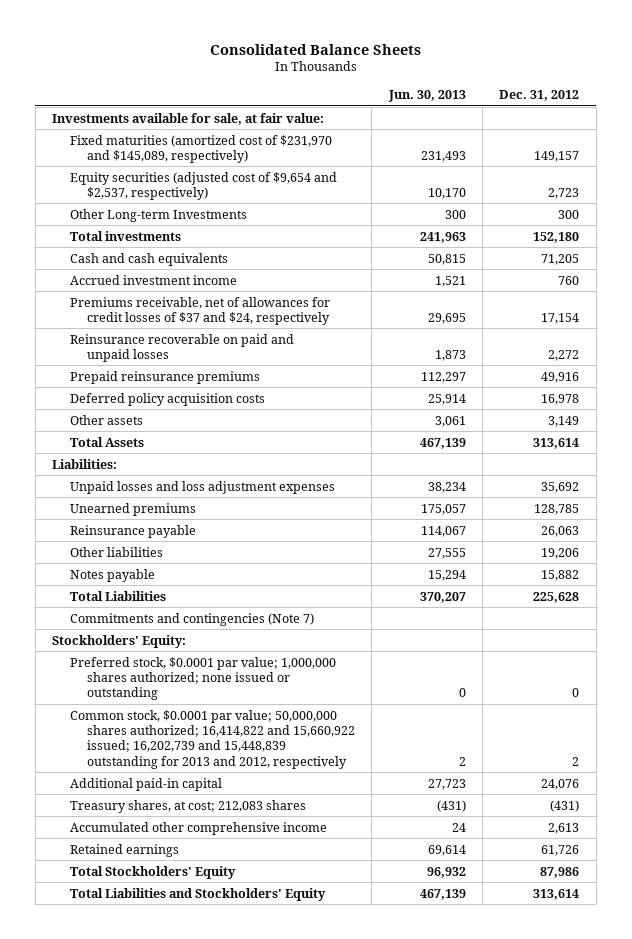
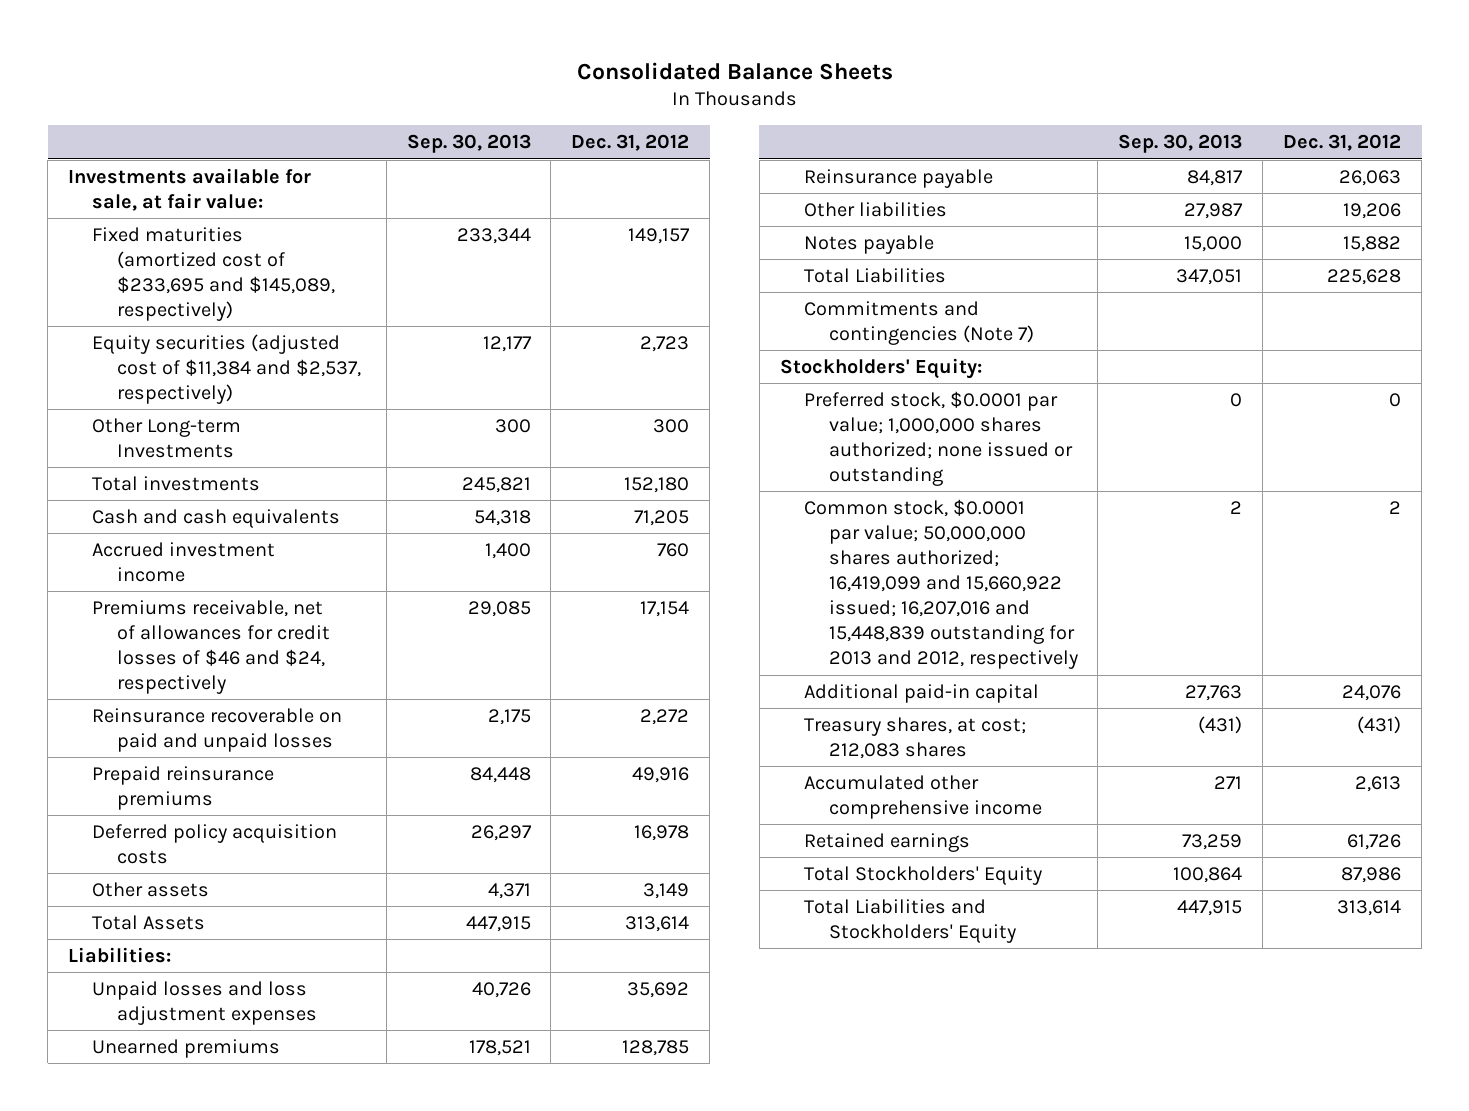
[387,90,466,103] Jun. 30, 2013 -> none
none -> [406,134,531,154] Sep. 30, 2013
[69,134,332,163] Fixed maturities (amortized cost of $231,970 and $145,089, respectively) -> [92,226,335,322] Fixed maturities (amortized cost of $233,695 and $145,089, respectively)
[69,171,337,200] Equity securities (adjusted cost of $9,654 and $2,537, respectively) -> [92,333,361,405] Equity securities (adjusted cost of $11,384 and $2,537, respectively)
[69,296,330,325] Premiums receivable, net of allowances for credit losses of $37 and $24, respectively -> [92,599,330,695] Premiums receivable, net of allowances for credit losses of $46 and $24, respectively
[69,709,355,769] Common stock, $0.0001 par value; 50,000,000 shares authorized; 16,414,822 and 15,660,922 issued; 16,202,739 and 15,448,839 outstanding for 2013 and 2012, respectively -> [804,498,1078,670] Common stock, $0.0001 par value; 50,000,000 shares authorized; 16,419,099 and 15,660,922 issued; 16,207,016 and 15,448,839 outstanding for 2013 and 2012, respectively

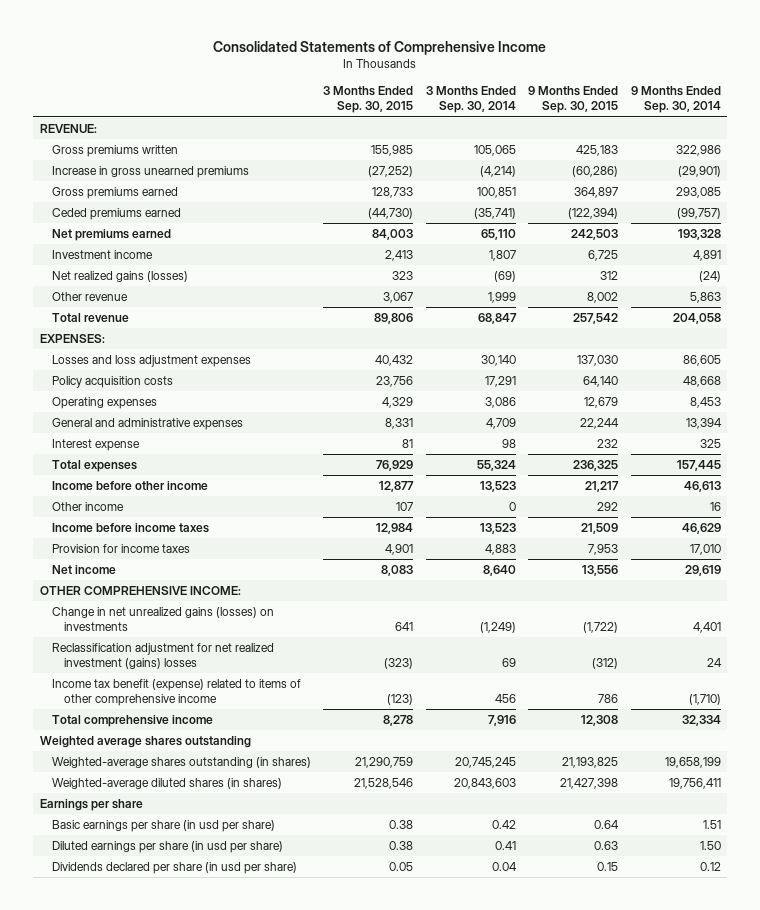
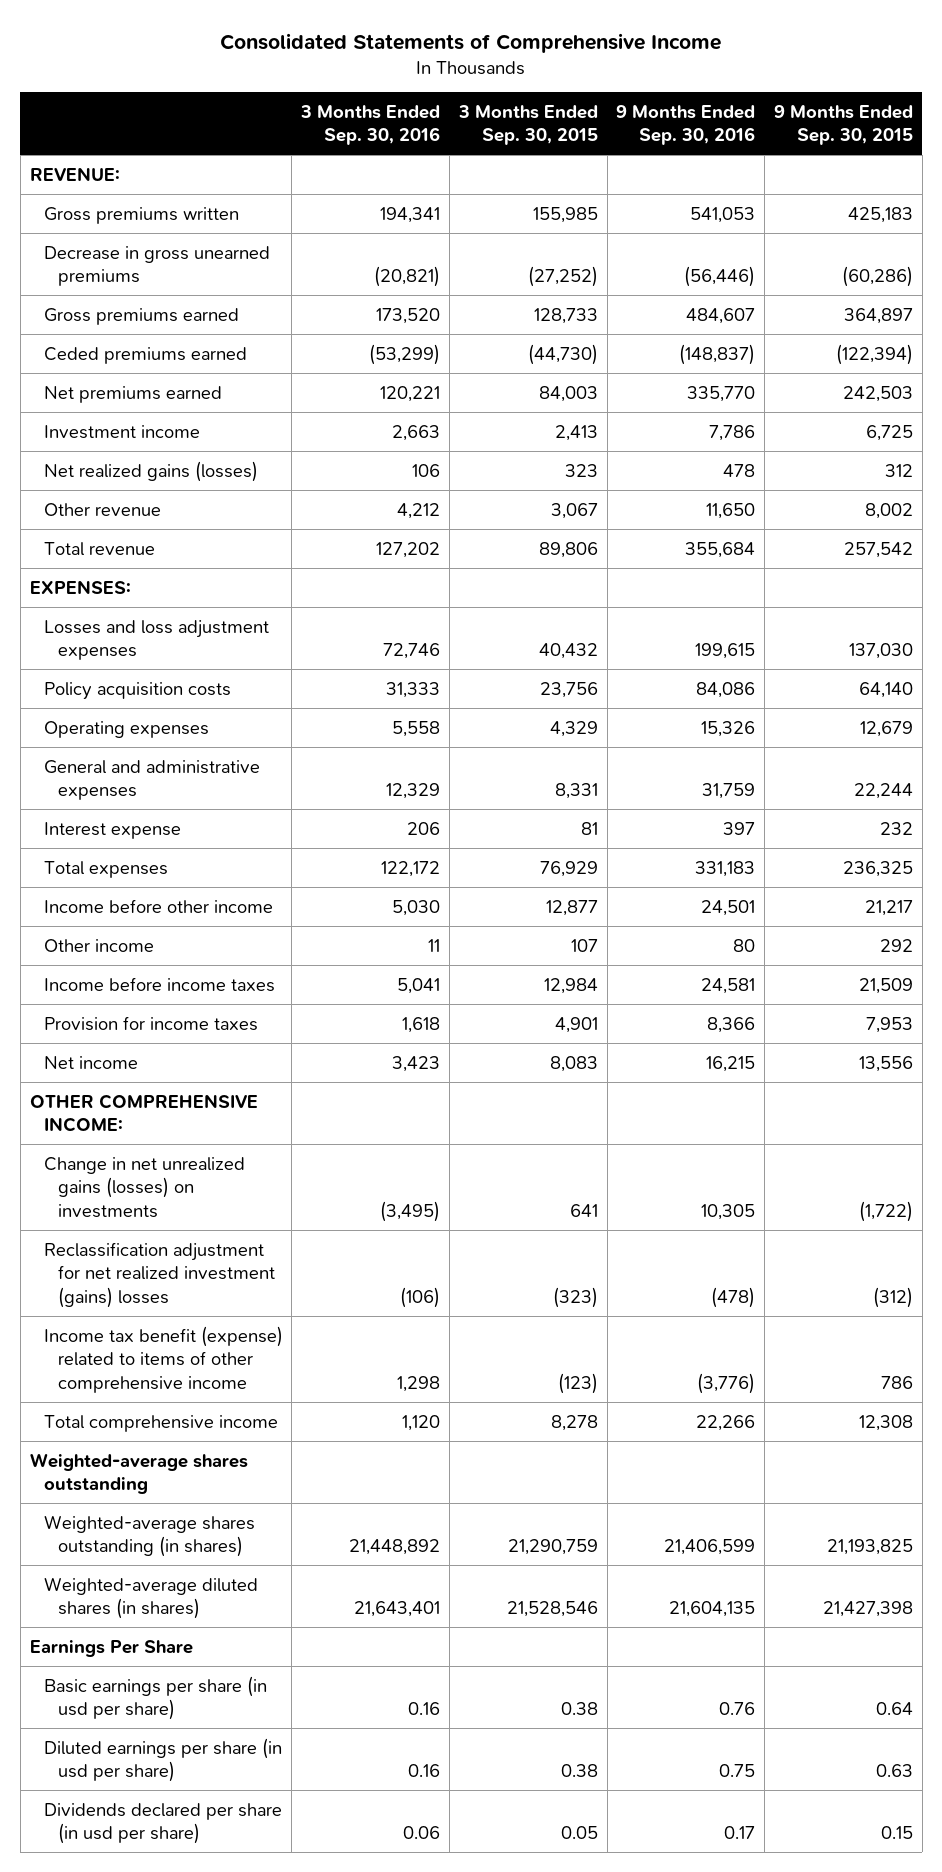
[425,86,516,114] 3 Months Ended Sep. 30, 2014 -> none
[630,86,721,114] 9 Months Ended Sep. 30, 2014 -> none
none -> [300,104,441,146] 3 Months Ended Sep. 30, 2016
none -> [616,104,756,146] 9 Months Ended Sep. 30, 2016
[51,166,249,179] Increase in gross unearned premiums -> [43,245,270,287] Decrease in gross unearned premiums
[39,736,251,749] Weighted average shares outstanding -> [29,1452,248,1495] Weighted-average shares outstanding
[39,799,143,812] Earnings per share -> [29,1639,193,1657] Earnings Per Share

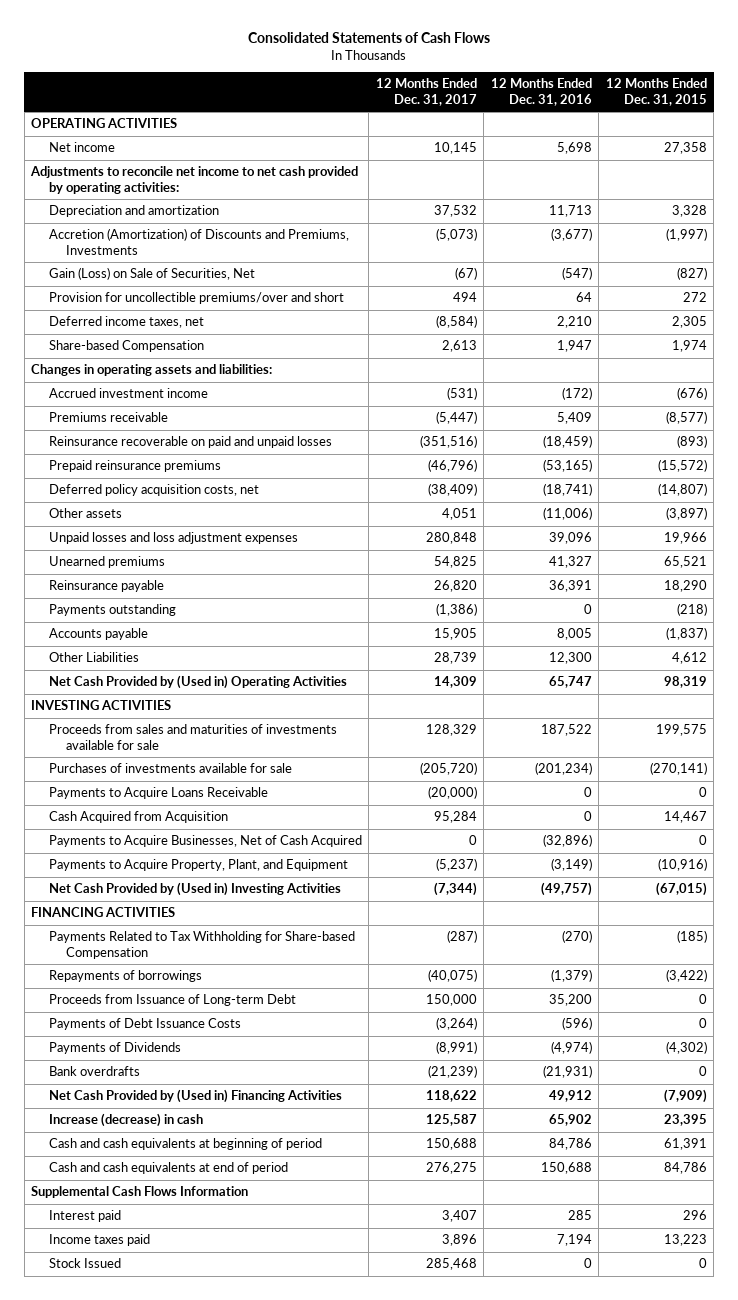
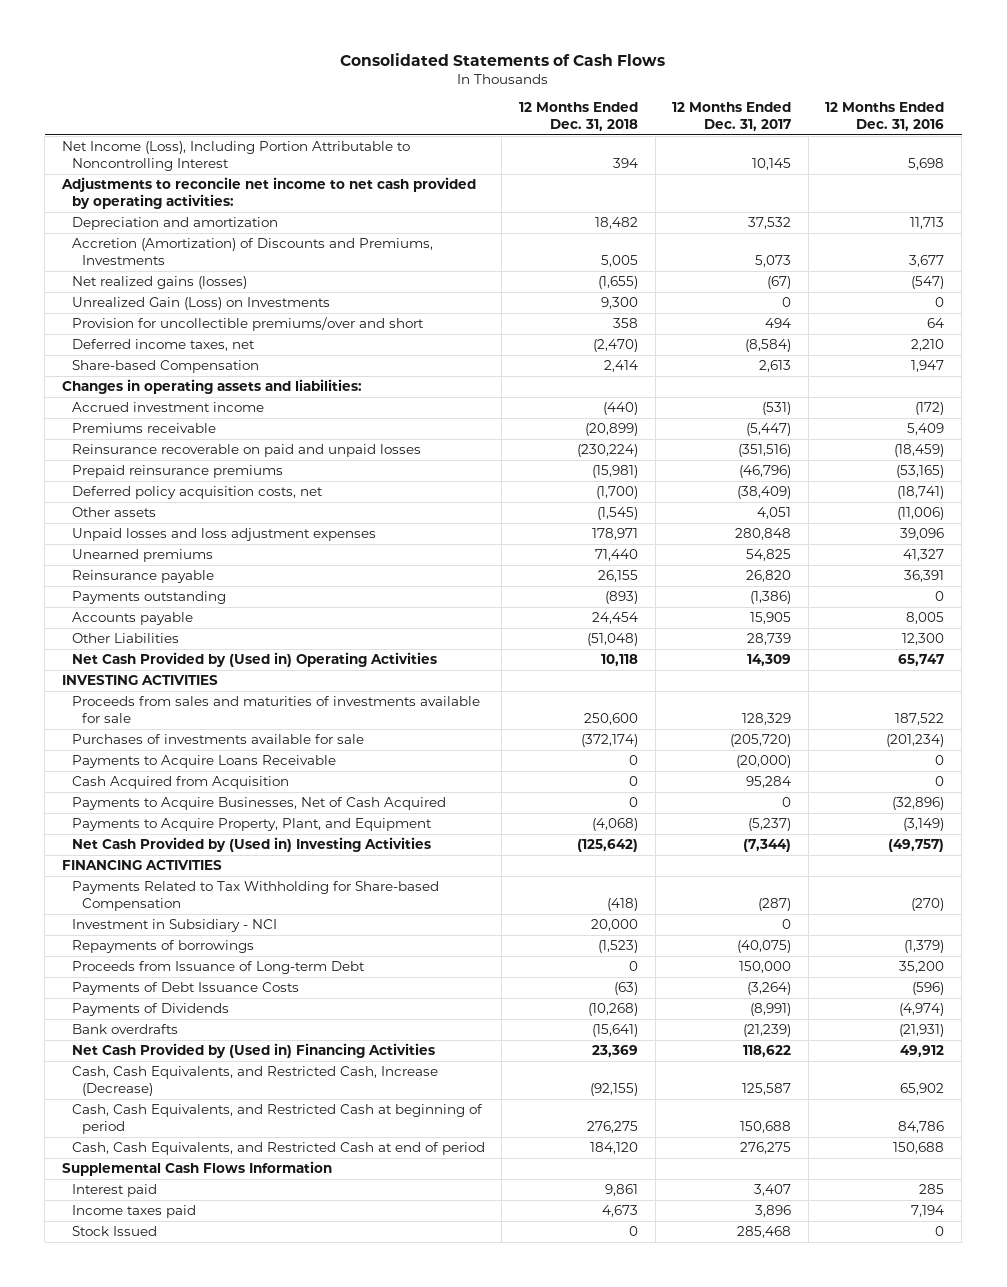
[605,78,707,106] 12 Months Ended Dec. 31, 2015 -> none
none -> [519,102,639,131] 12 Months Ended Dec. 31, 2018
[31,118,178,129] OPERATING ACTIVITIES -> none
[48,142,115,153] Net income -> [62,141,411,171] Net Income (Loss), Including Portion Attributable to Noncontrolling Interest
[435,228,477,242] (5,073) -> [755,254,792,267] 5,073
[550,228,592,242] (3,677) -> [909,254,945,267] 3,677
[48,267,255,281] Gain (Loss) on Sale of Securities, Net -> [71,276,247,290] Net realized gains (losses)
none -> [71,297,330,311] Unrealized Gain (Loss) on Investments
none -> [71,919,277,933] Investment in Subsidiary - NCI
[48,1113,203,1128] Increase (decrease) in cash -> [71,1066,438,1096] Cash, Cash Equivalents, and Restricted Cash, Increase (Decrease)
[48,1138,322,1151] Cash and cash equivalents at beginning of period -> [71,1104,483,1134] Cash, Cash Equivalents, and Restricted Cash at beginning of period
[48,1162,288,1175] Cash and cash equivalents at end of period -> [71,1142,485,1156] Cash, Cash Equivalents, and Restricted Cash at end of period

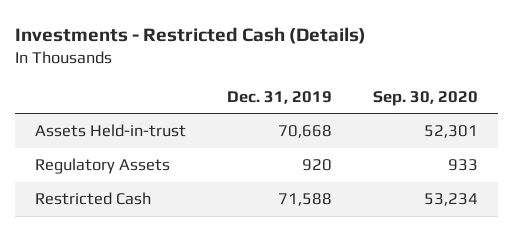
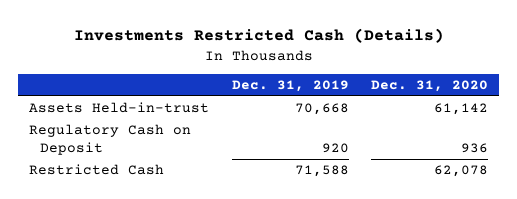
[15,26,367,44] Investments - Restricted Cash (Details) -> [73,28,444,44] Investments Restricted Cash (Details)
[372,91,478,107] Sep. 30, 2020 -> none
none -> [371,80,489,93] Dec. 31, 2020
[35,158,171,175] Regulatory Assets -> none
none -> [29,124,192,156] Regulatory Cash on Deposit

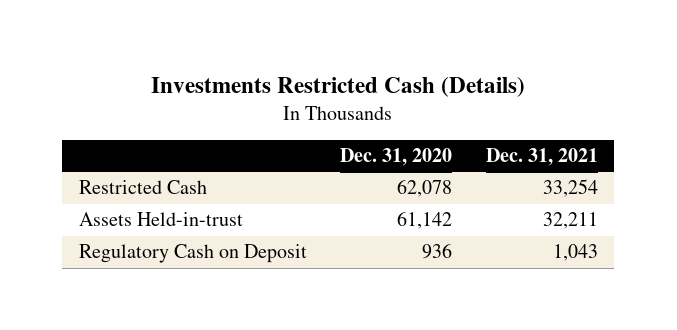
[231,80,349,93] Dec. 31, 2019 -> none
none -> [485,148,598,167] Dec. 31, 2021
[29,164,165,176] Restricted Cash -> [79,180,208,195] Restricted Cash

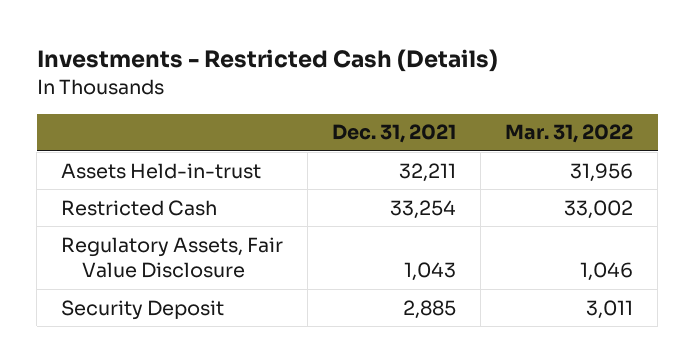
[151,77,526,98] Investments Restricted Cash (Details) -> [36,49,498,73] Investments - Restricted Cash (Details)
[340,148,453,167] Dec. 31, 2020 -> none
none -> [505,124,634,144] Mar. 31, 2022
[79,180,208,195] Restricted Cash -> [61,199,218,216] Restricted Cash
[79,244,308,264] Regulatory Cash on Deposit -> [61,236,284,278] Regulatory Assets, Fair Value Disclosure
none -> [61,299,225,320] Security Deposit

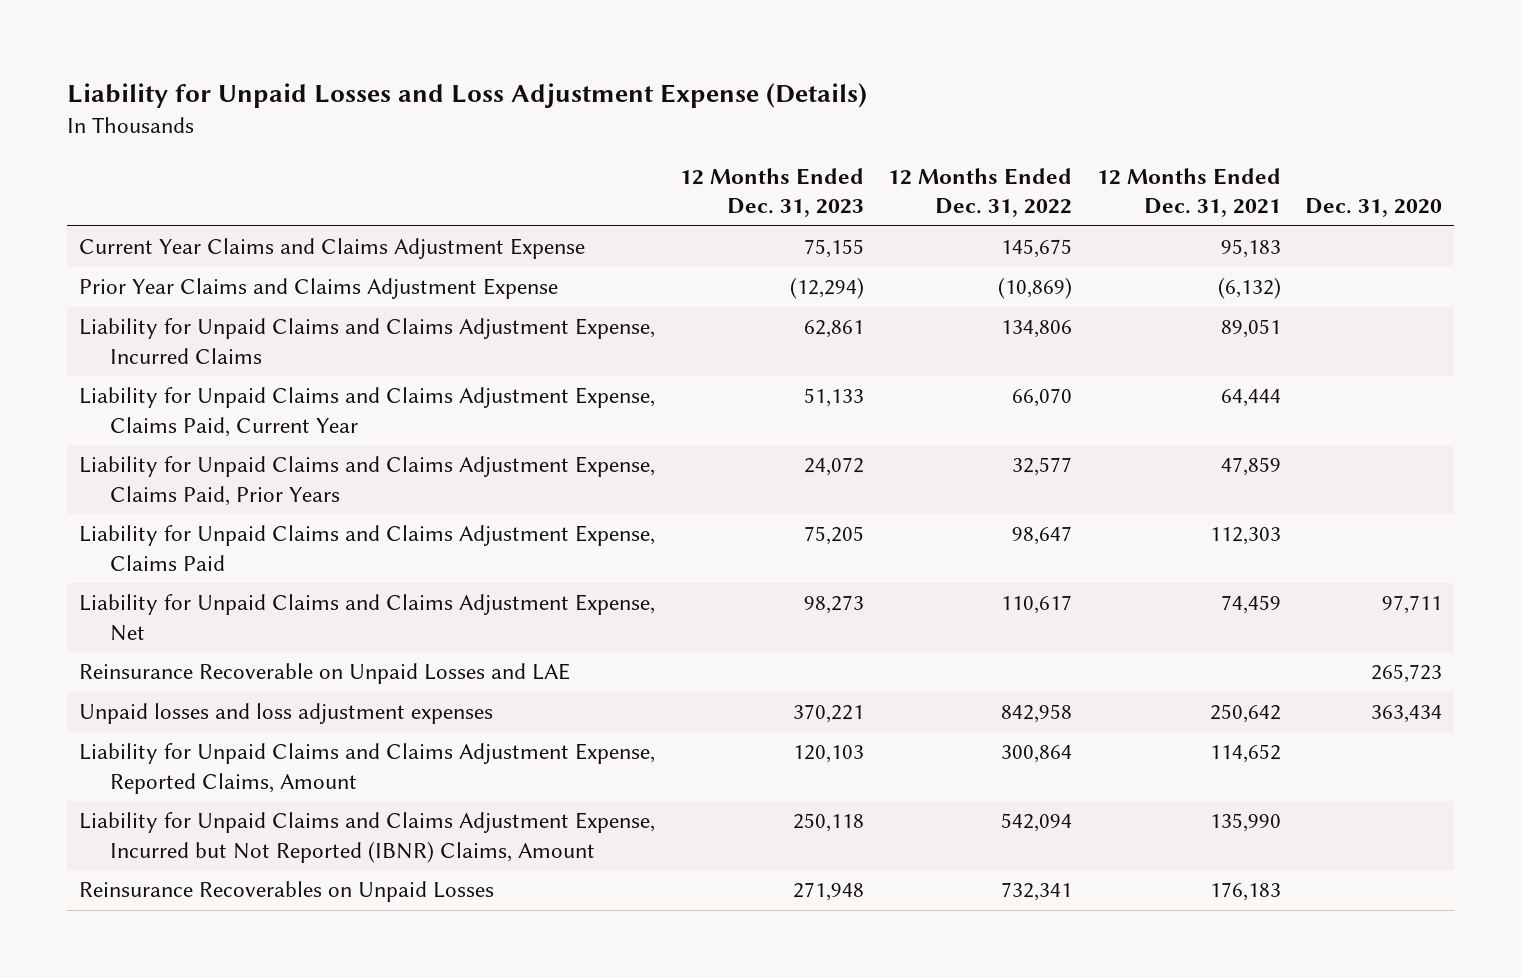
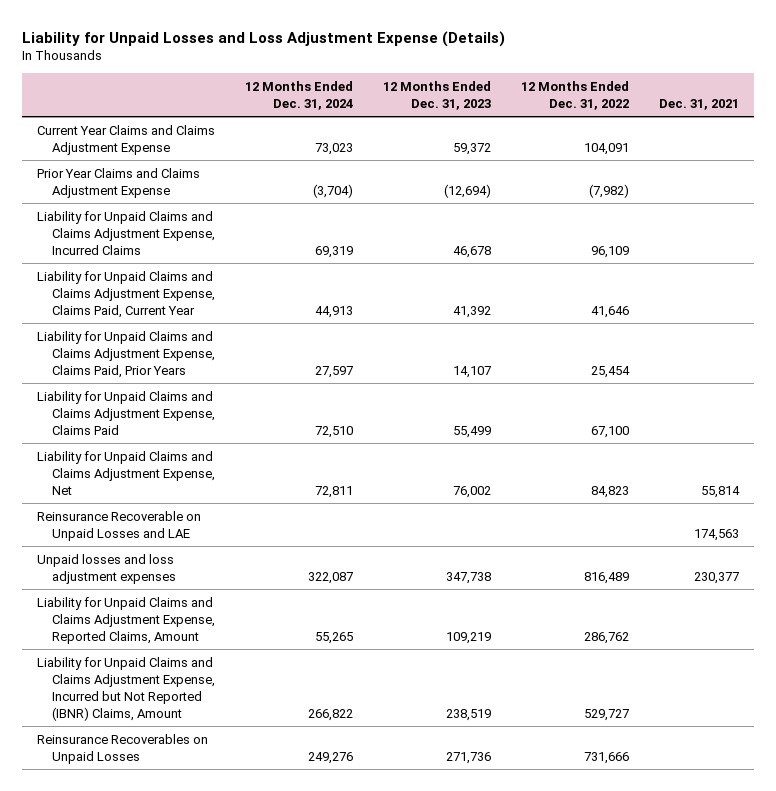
[1096,167,1281,218] 12 Months Ended Dec. 31, 2021 -> none
[1305,198,1443,218] Dec. 31, 2020 -> none
none -> [245,81,354,111] 12 Months Ended Dec. 31, 2024
none -> [658,99,739,111] Dec. 31, 2021
[803,239,864,259] 75,155 -> [453,142,492,155] 59,372
[1001,239,1073,259] 145,675 -> [583,142,629,155] 104,091
[789,277,864,300] (12,294) -> [444,183,492,198] (12,694)
[998,277,1073,300] (10,869) -> [588,183,629,198] (7,982)
[803,320,864,339] 62,861 -> [453,245,492,258] 46,678
[1001,320,1073,339] 134,806 -> [590,245,629,258] 96,109
[803,388,864,408] 51,133 -> [453,305,492,318] 41,392
[1012,388,1073,408] 66,070 -> [590,305,629,318] 41,646
[803,457,864,477] 24,072 -> [453,365,492,378] 14,107
[1012,457,1073,477] 32,577 -> [590,365,630,378] 25,454
[803,526,864,546] 75,205 -> [453,425,492,438] 55,499
[1012,526,1073,546] 98,647 -> [590,425,629,438] 67,100
[803,595,864,615] 98,273 -> [453,485,492,498] 76,002
[1001,595,1073,615] 110,617 -> [590,485,629,498] 84,823
[792,704,864,724] 370,221 -> [446,571,492,584] 347,738
[1001,704,1073,724] 842,958 -> [583,571,629,584] 816,489
[792,745,864,764] 120,103 -> [446,631,492,644] 109,219
[1001,745,1073,764] 300,864 -> [583,631,629,644] 286,762
[792,813,864,833] 250,118 -> [446,708,492,721] 238,519
[1001,813,1073,833] 542,094 -> [583,708,629,721] 529,727
[792,882,864,902] 271,948 -> [446,751,492,764] 271,736
[1001,882,1073,902] 732,341 -> [583,751,629,764] 731,666

